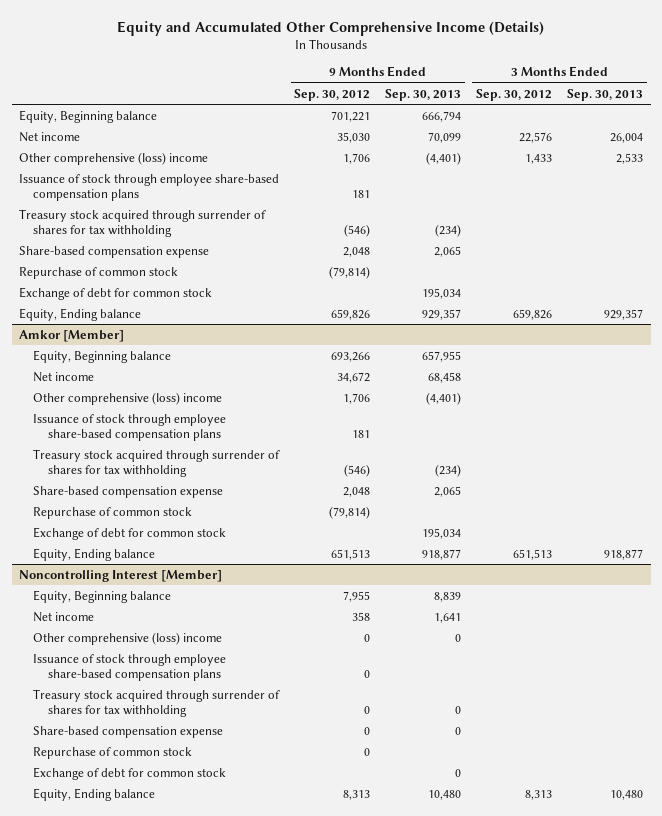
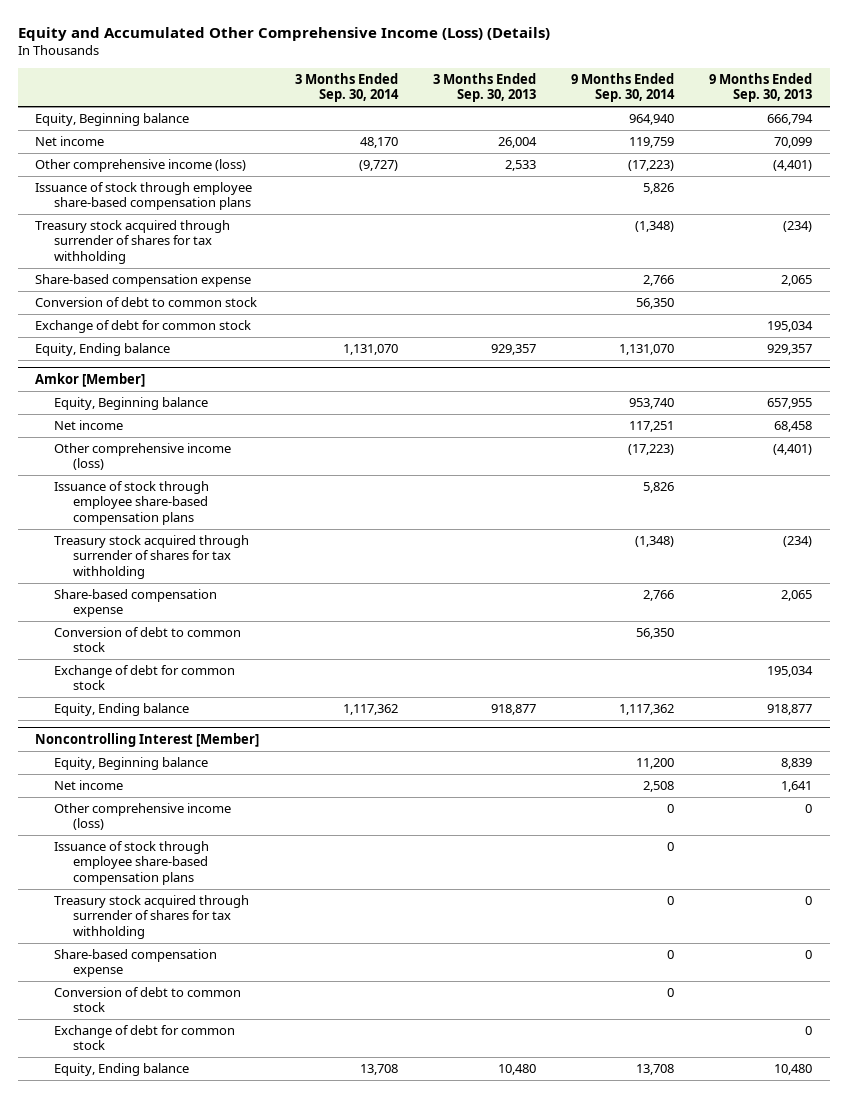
[117,20,545,36] Equity and Accumulated Other Comprehensive Income (Details) -> [17,26,550,41] Equity and Accumulated Other Comprehensive Income (Loss) (Details)
[294,88,371,101] Sep. 30, 2012 -> none
[476,88,553,101] Sep. 30, 2012 -> none
none -> [294,72,399,103] 3 Months Ended Sep. 30, 2014
none -> [571,72,676,103] 9 Months Ended Sep. 30, 2014
[19,151,209,165] Other comprehensive (loss) income -> [35,159,247,173] Other comprehensive income (loss)
[19,266,179,279] Repurchase of common stock -> none
none -> [35,297,258,308] Conversion of debt to common stock
[33,391,223,405] Other comprehensive (loss) income -> [54,443,232,471] Other comprehensive income (loss)
[33,506,193,519] Repurchase of common stock -> none
none -> [54,627,242,653] Conversion of debt to common stock
[33,631,223,645] Other comprehensive (loss) income -> [54,803,232,831] Other comprehensive income (loss)
[33,746,193,759] Repurchase of common stock -> none
none -> [54,987,242,1013] Conversion of debt to common stock

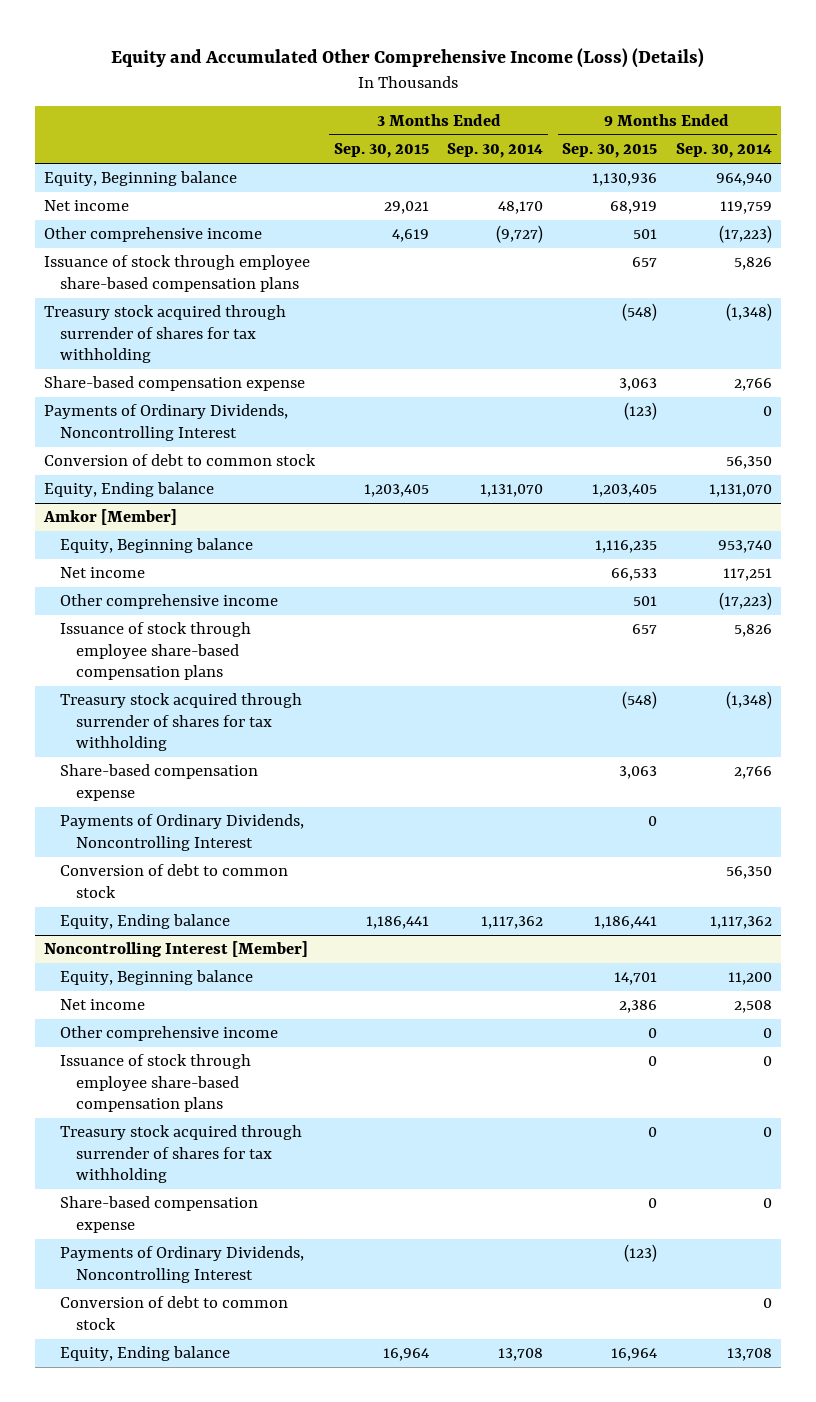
[432,72,536,103] 3 Months Ended Sep. 30, 2013 -> none
[709,72,813,103] 9 Months Ended Sep. 30, 2013 -> none
none -> [333,143,429,159] Sep. 30, 2015
none -> [562,143,658,159] Sep. 30, 2015
[35,159,247,173] Other comprehensive income (loss) -> [43,227,262,243] Other comprehensive income
none -> [43,404,288,441] Payments of Ordinary Dividends, Noncontrolling Interest
[35,320,252,334] Exchange of debt for common stock -> none
[54,443,232,471] Other comprehensive income (loss) -> [59,594,278,610] Other comprehensive income
none -> [59,814,304,851] Payments of Ordinary Dividends, Noncontrolling Interest
[54,665,236,691] Exchange of debt for common stock -> none
[54,803,232,831] Other comprehensive income (loss) -> [59,1026,278,1042] Other comprehensive income
none -> [59,1246,304,1283] Payments of Ordinary Dividends, Noncontrolling Interest
[54,1025,236,1051] Exchange of debt for common stock -> none

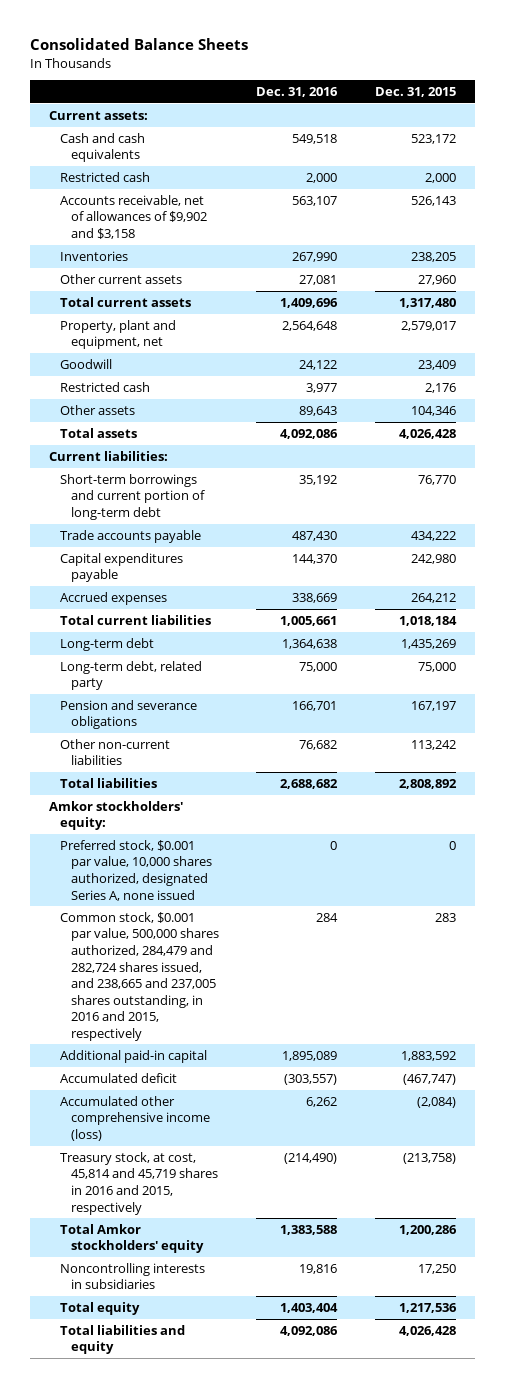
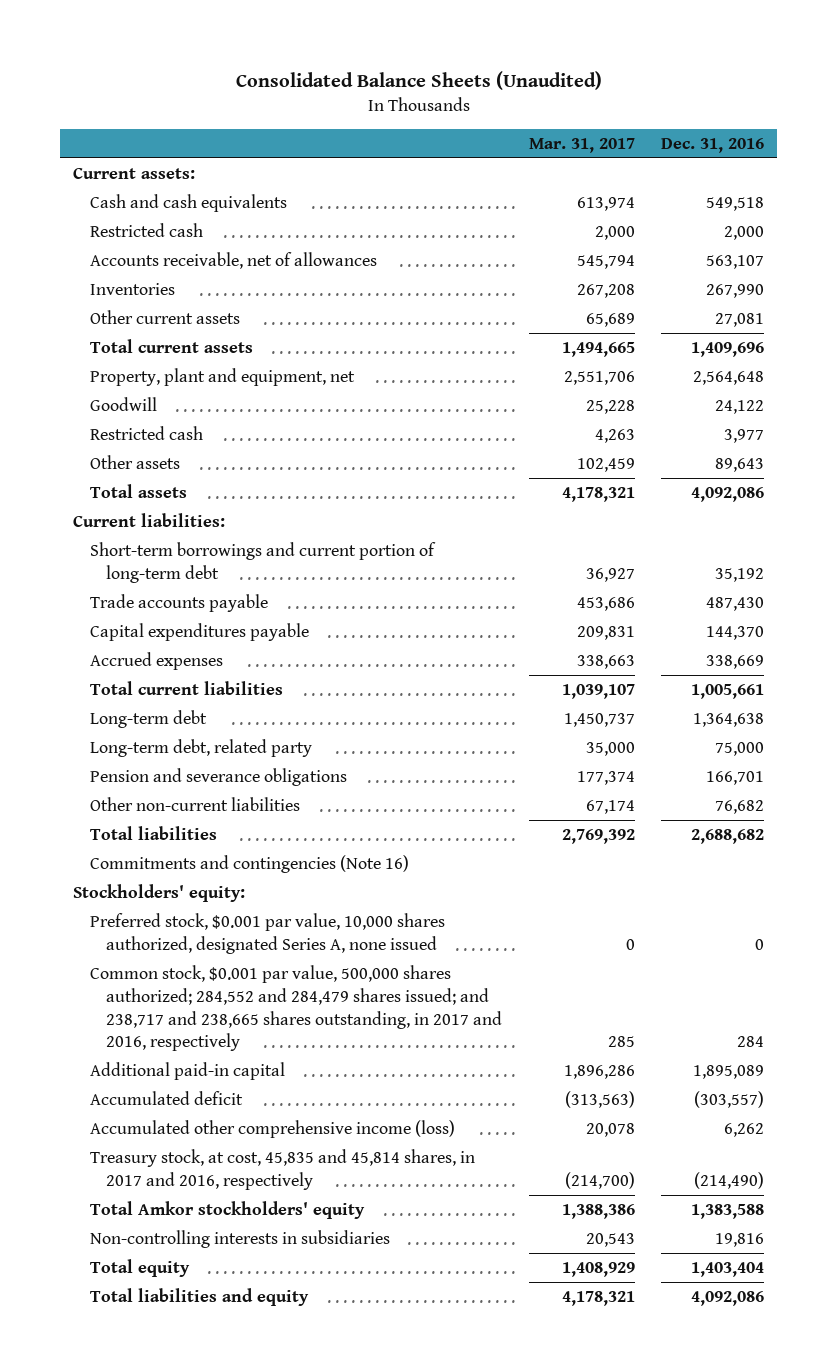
[30,38,249,51] Consolidated Balance Sheets -> [235,71,602,91] Consolidated Balance Sheets (Unaudited)
[375,87,457,98] Dec. 31, 2015 -> none
none -> [528,137,635,153] Mar. 31, 2017
[59,194,207,239] Accounts receivable, net of allowances of $9,902 and $3,158 -> [89,252,377,270] Accounts receivable, net of allowances
none -> [89,855,409,874] Commitments and contingencies (Note 16)
[48,800,183,831] Amkor stockholders' equity: -> [73,884,246,903] Stockholders' equity:
[59,911,219,1041] Common stock, $0.001 par value, 500,000 shares authorized, 284,479 and 282,724 shares issued, and 238,665 and 237,005 shares outstanding, in 2016 and 2015, respectively -> [89,965,502,1052] Common stock, $0.001 par value, 500,000 shares authorized; 284,552 and 284,479 shares issued; and 238,717 and 238,665 shares outstanding, in 2017 and 2016, respectively
[59,1151,218,1215] Treasury stock, at cost, 45,814 and 45,719 shares in 2016 and 2015, respectively -> [89,1149,475,1190] Treasury stock, at cost, 45,835 and 45,814 shares, in 2017 and 2016, respectively
[59,1262,205,1290] Noncontrolling interests in subsidiaries -> [89,1230,390,1249] Non-controlling interests in subsidiaries

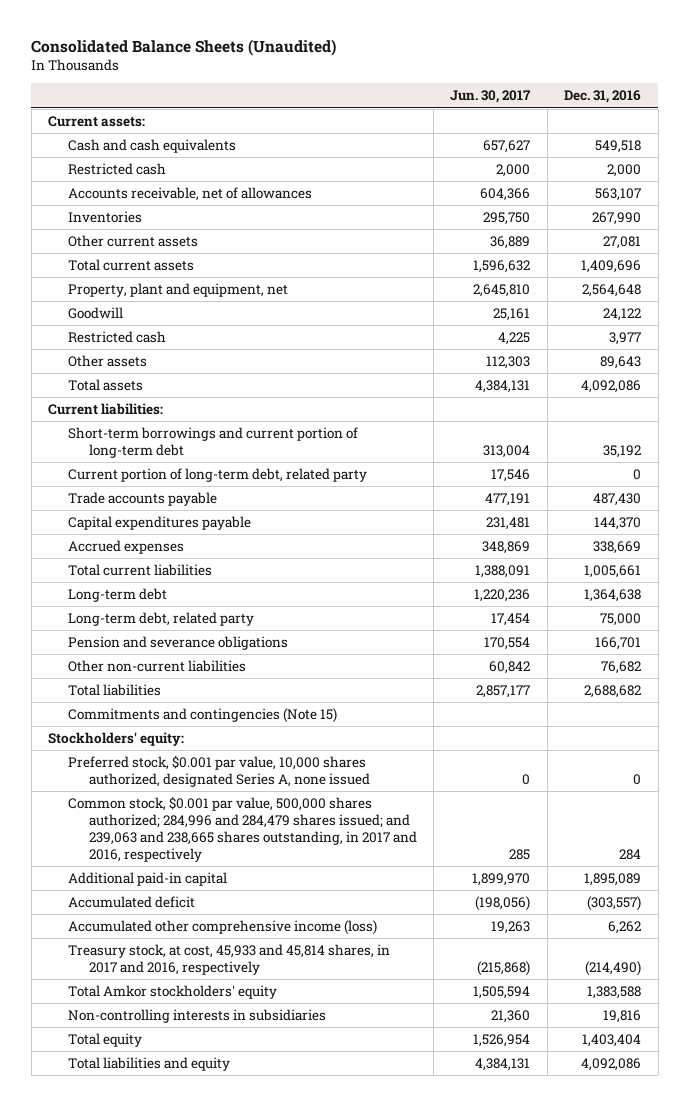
[528,137,635,153] Mar. 31, 2017 -> none
none -> [450,90,532,104] Jun. 30, 2017
none -> [68,467,368,482] Current portion of long-term debt, related party
[89,855,409,874] Commitments and contingencies (Note 16) -> [68,707,338,723] Commitments and contingencies (Note 15)
[89,965,502,1052] Common stock, $0.001 par value, 500,000 shares authorized; 284,552 and 284,479 shares issued; and 238,717 and 238,665 shares outstanding, in 2017 and 2016, respectively -> [68,795,417,863] Common stock, $0.001 par value, 500,000 shares authorized; 284,996 and 284,479 shares issued; and 239,063 and 238,665 shares outstanding, in 2017 and 2016, respectively
[89,1149,475,1190] Treasury stock, at cost, 45,835 and 45,814 shares, in 2017 and 2016, respectively -> [68,943,391,975] Treasury stock, at cost, 45,933 and 45,814 shares, in 2017 and 2016, respectively

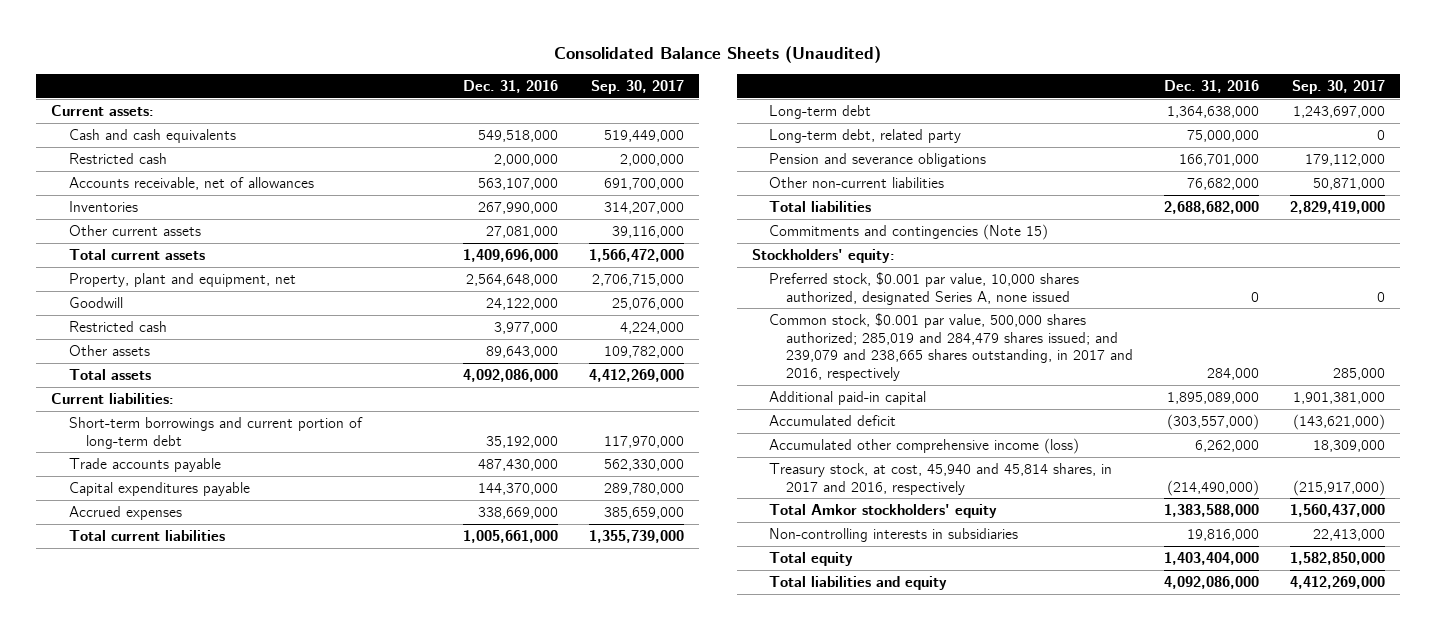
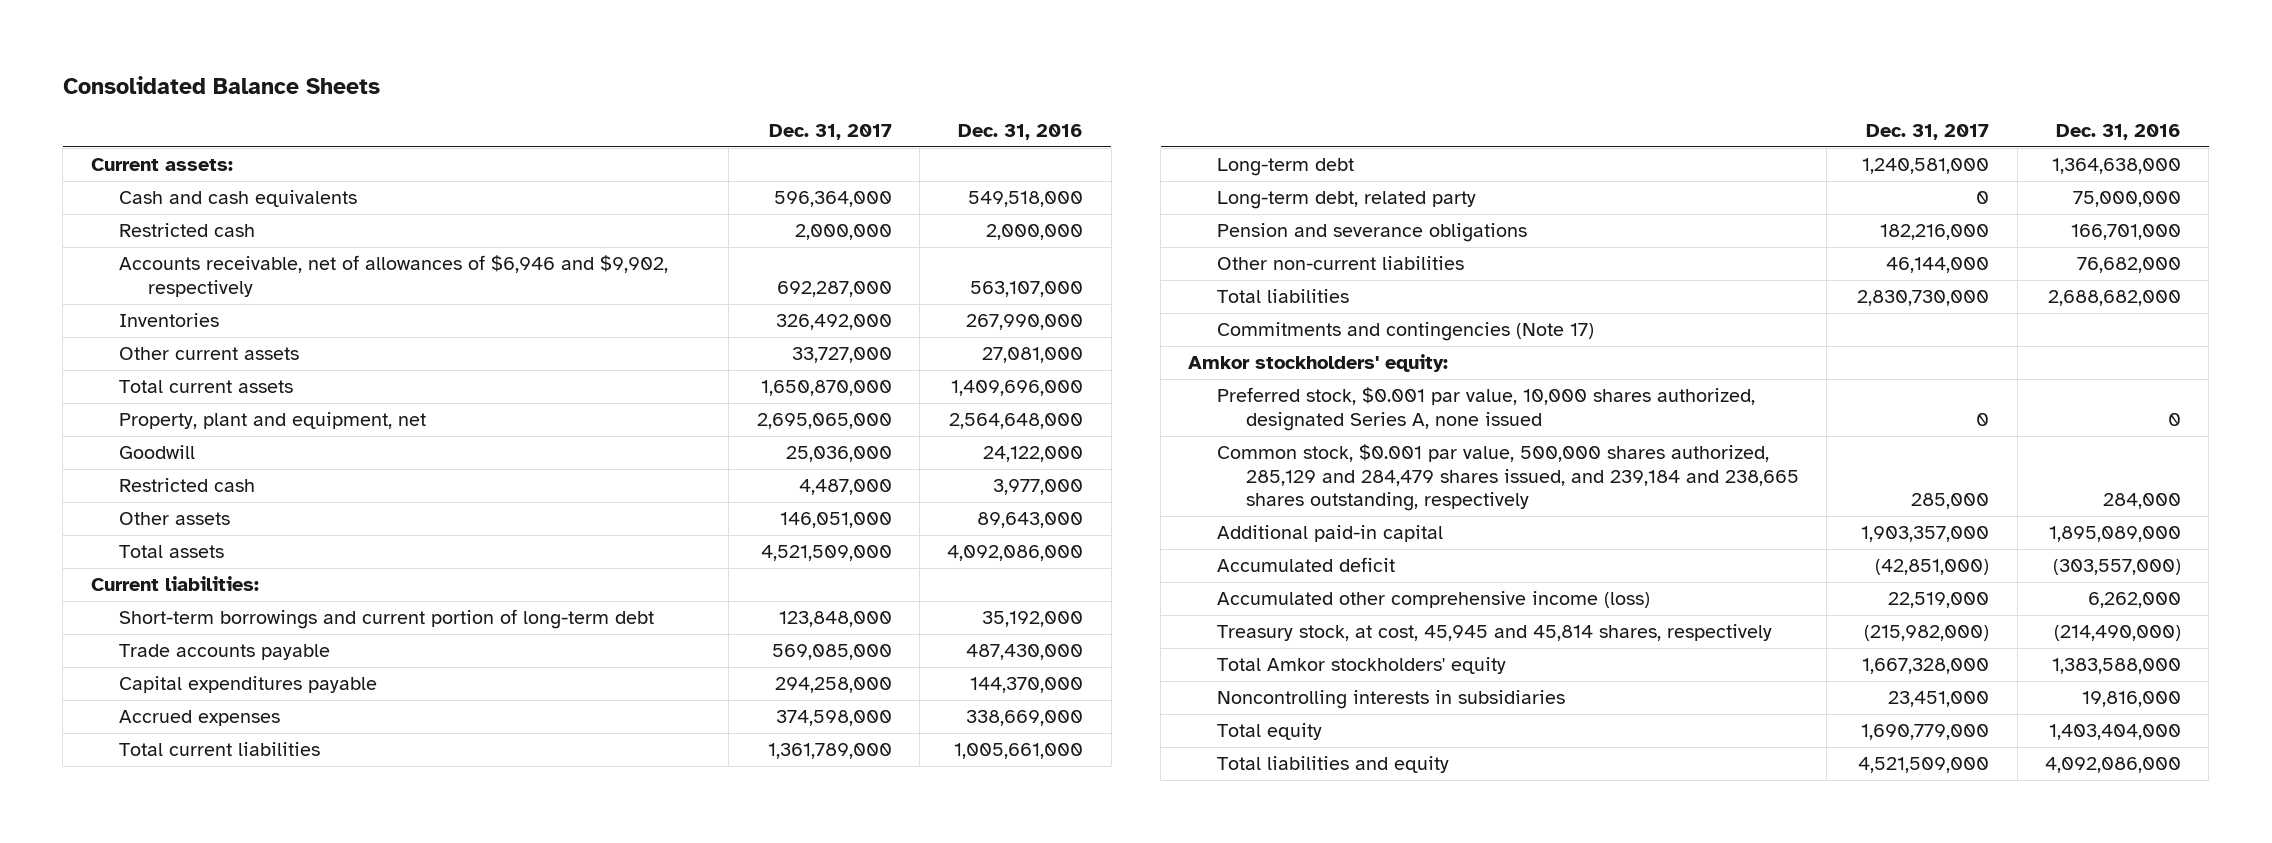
[554,46,882,64] Consolidated Balance Sheets (Unaudited) -> [62,75,380,94] Consolidated Balance Sheets
[591,80,685,95] Sep. 30, 2017 -> none
none -> [768,123,892,140] Dec. 31, 2017
[68,177,314,191] Accounts receivable, net of allowances -> [119,255,669,297] Accounts receivable, net of allowances of $6,946 and $9,902, respectively
[769,224,1049,241] Commitments and contingencies (Note 15) -> [1217,322,1595,342] Commitments and contingencies (Note 17)
[752,249,896,264] Stockholders' equity: -> [1188,354,1449,373] Amkor stockholders' equity:
[769,313,1134,381] Common stock, $0.001 par value, 500,000 shares authorized; 285,019 and 284,479 shares issued; and 239,079 and 238,665 shares outstanding, in 2017 and 2016, respectively -> [1217,444,1799,512] Common stock, $0.001 par value, 500,000 shares authorized, 285,129 and 284,479 shares issued, and 239,184 and 238,665 shares outstanding, respectively
[769,463,1113,495] Treasury stock, at cost, 45,940 and 45,814 shares, in 2017 and 2016, respectively -> [1217,624,1773,642] Treasury stock, at cost, 45,945 and 45,814 shares, respectively
[769,528,1019,543] Non-controlling interests in subsidiaries -> [1217,690,1566,710] Noncontrolling interests in subsidiaries

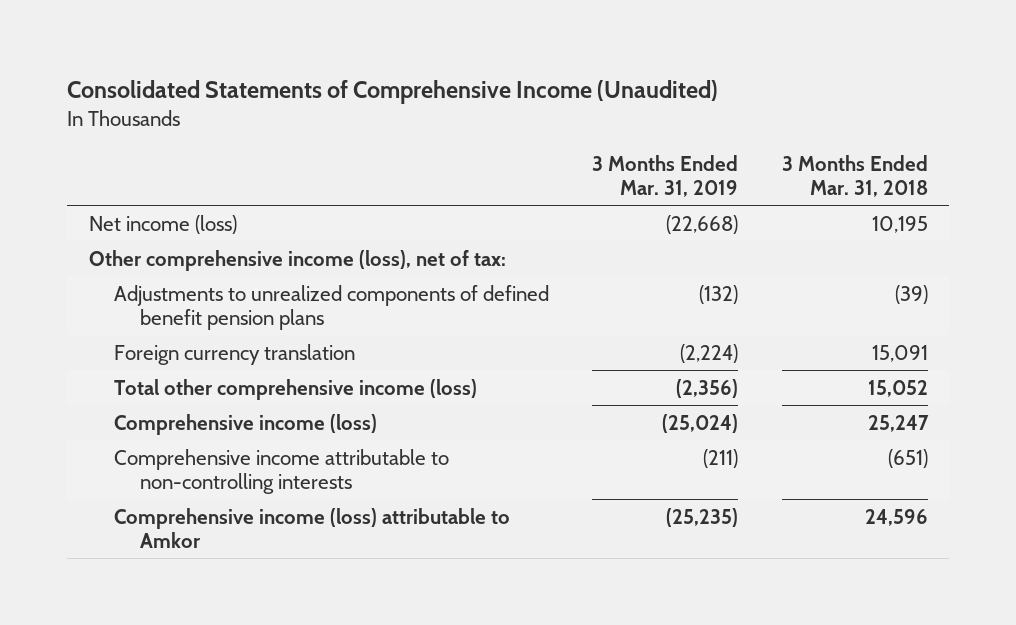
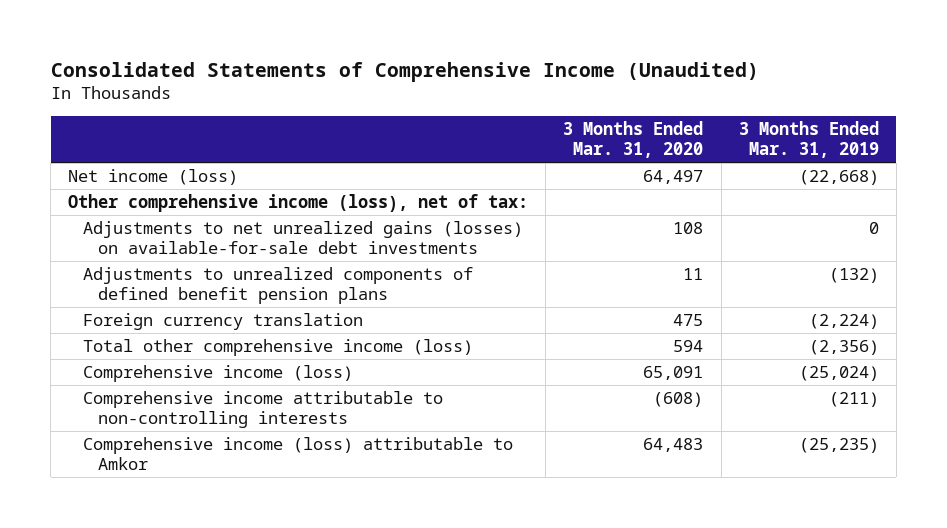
[781,154,928,197] 3 Months Ended Mar. 31, 2018 -> none
none -> [563,121,704,159] 3 Months Ended Mar. 31, 2020
none -> [83,220,524,254] Adjustments to net unrealized gains (losses) on available-for-sale debt investments

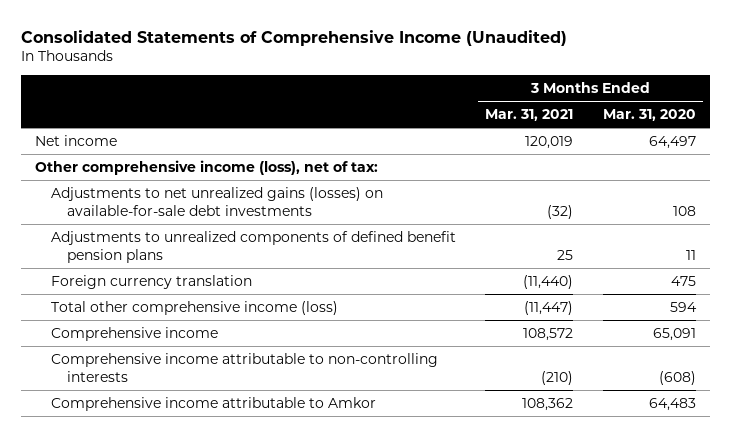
[738,121,879,159] 3 Months Ended Mar. 31, 2019 -> none
none -> [485,109,574,122] Mar. 31, 2021
[68,168,239,185] Net income (loss) -> [35,134,118,146] Net income
[83,364,354,382] Comprehensive income (loss) -> [51,326,219,341] Comprehensive income
[83,436,514,470] Comprehensive income (loss) attributable to Amkor -> [51,396,377,411] Comprehensive income attributable to Amkor

